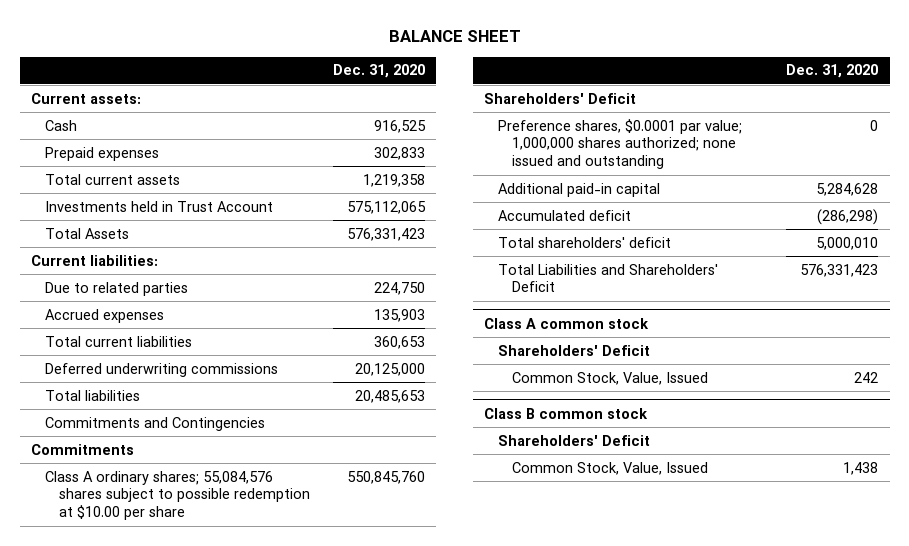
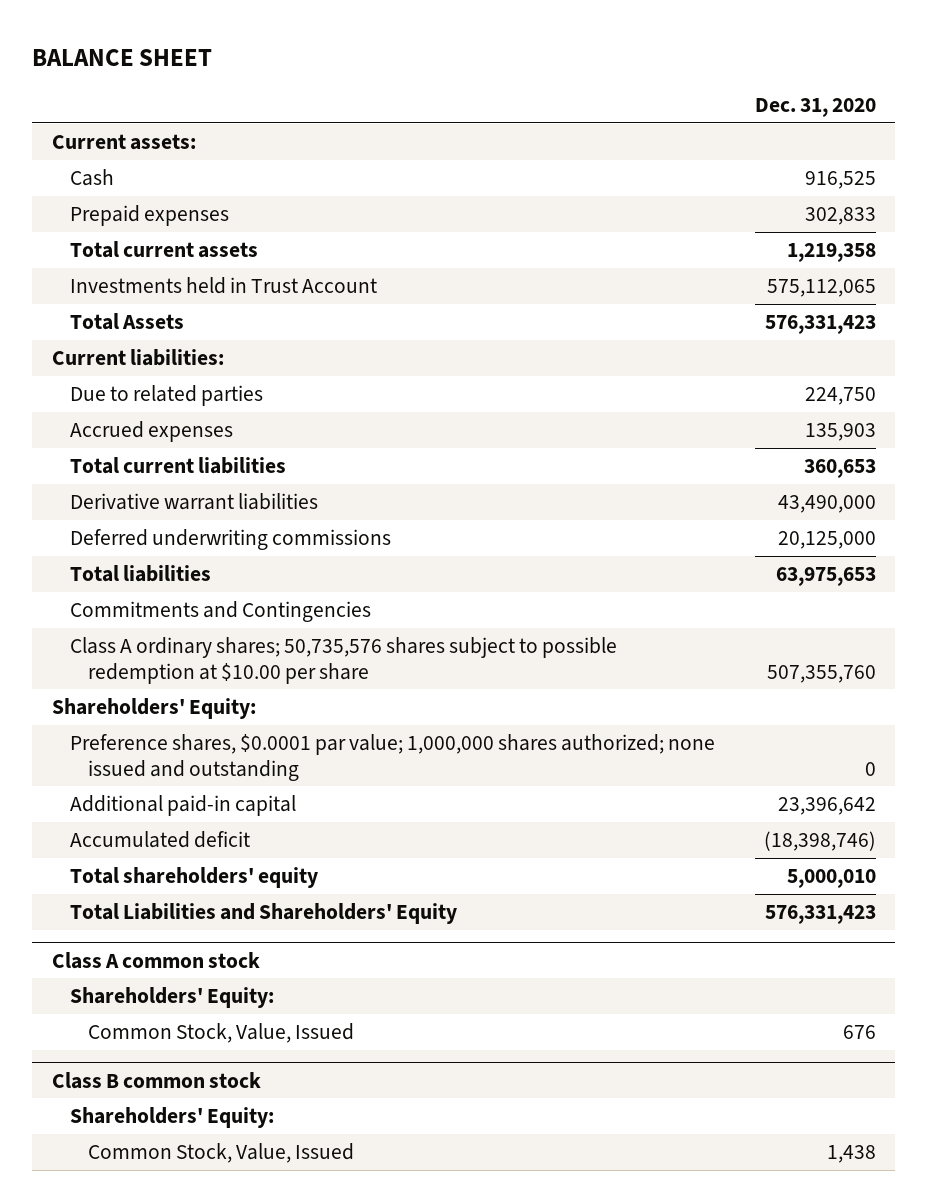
none -> [70,492,319,510] Derivative warrant liabilities
[354,389,425,403] 20,485,653 -> [775,566,876,586] 63,975,653
[31,443,135,455] Commitments -> none
[45,470,310,521] Class A ordinary shares; 55,084,576 shares subject to possible redemption at $10.00 per share -> [70,636,618,684] Class A ordinary shares; 50,735,576 shares subject to possible redemption at $10.00 per share
[346,470,425,484] 550,845,760 -> [766,664,876,683] 507,355,760
[484,92,637,104] Shareholders' Deficit -> [51,697,256,719] Shareholders' Equity:
[816,182,879,196] 5,284,628 -> [777,796,876,815] 23,396,642
[817,208,879,225] (286,298) -> [763,830,876,851] (18,398,746)
[498,236,672,248] Total shareholders' deficit -> [70,866,319,888] Total shareholders' equity
[498,263,719,293] Total Liabilities and Shareholders' Deficit -> [70,902,458,924] Total Liabilities and Shareholders' Equity
[498,344,651,356] Shareholders' Deficit -> [70,986,275,1008] Shareholders' Equity:
[854,371,879,383] 242 -> [842,1024,876,1039] 676
[498,434,651,446] Shareholders' Deficit -> [70,1106,275,1128] Shareholders' Equity:

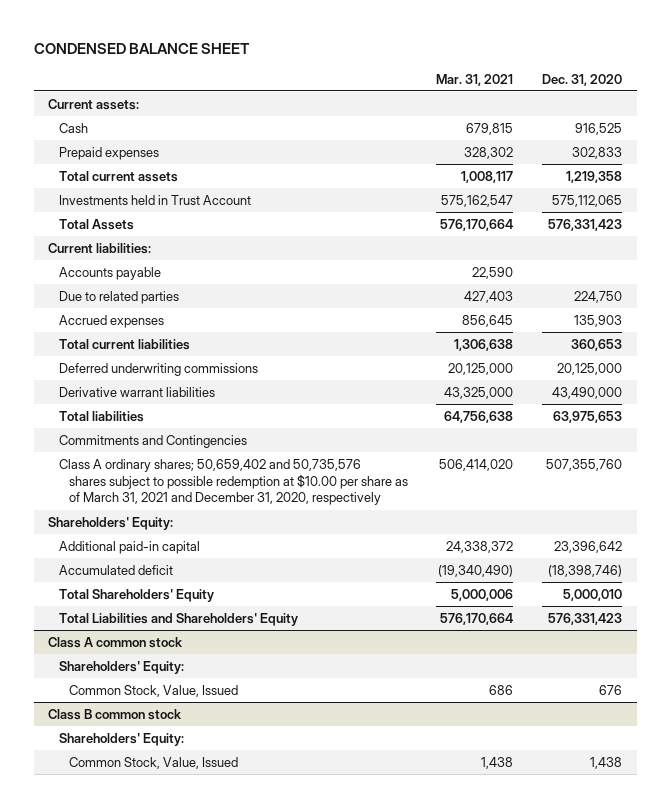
[31,48,212,66] BALANCE SHEET -> [33,43,250,55] CONDENSED BALANCE SHEET
none -> [436,73,514,86] Mar. 31, 2021
none -> [58,266,161,280] Accounts payable
[70,492,319,510] Derivative warrant liabilities -> [58,386,215,397] Derivative warrant liabilities
[70,636,618,684] Class A ordinary shares; 50,735,576 shares subject to possible redemption at $10.00 per share -> [58,458,408,506] Class A ordinary shares; 50,659,402 and 50,735,576 shares subject to possible redemption at $10.00 per share as of March 31, 2021 and December 31, 2020, respectively
[70,733,716,781] Preference shares, $0.0001 par value; 1,000,000 shares authorized; none issued and outstanding -> none
[70,866,319,888] Total shareholders' equity -> [58,588,214,602] Total Shareholders' Equity

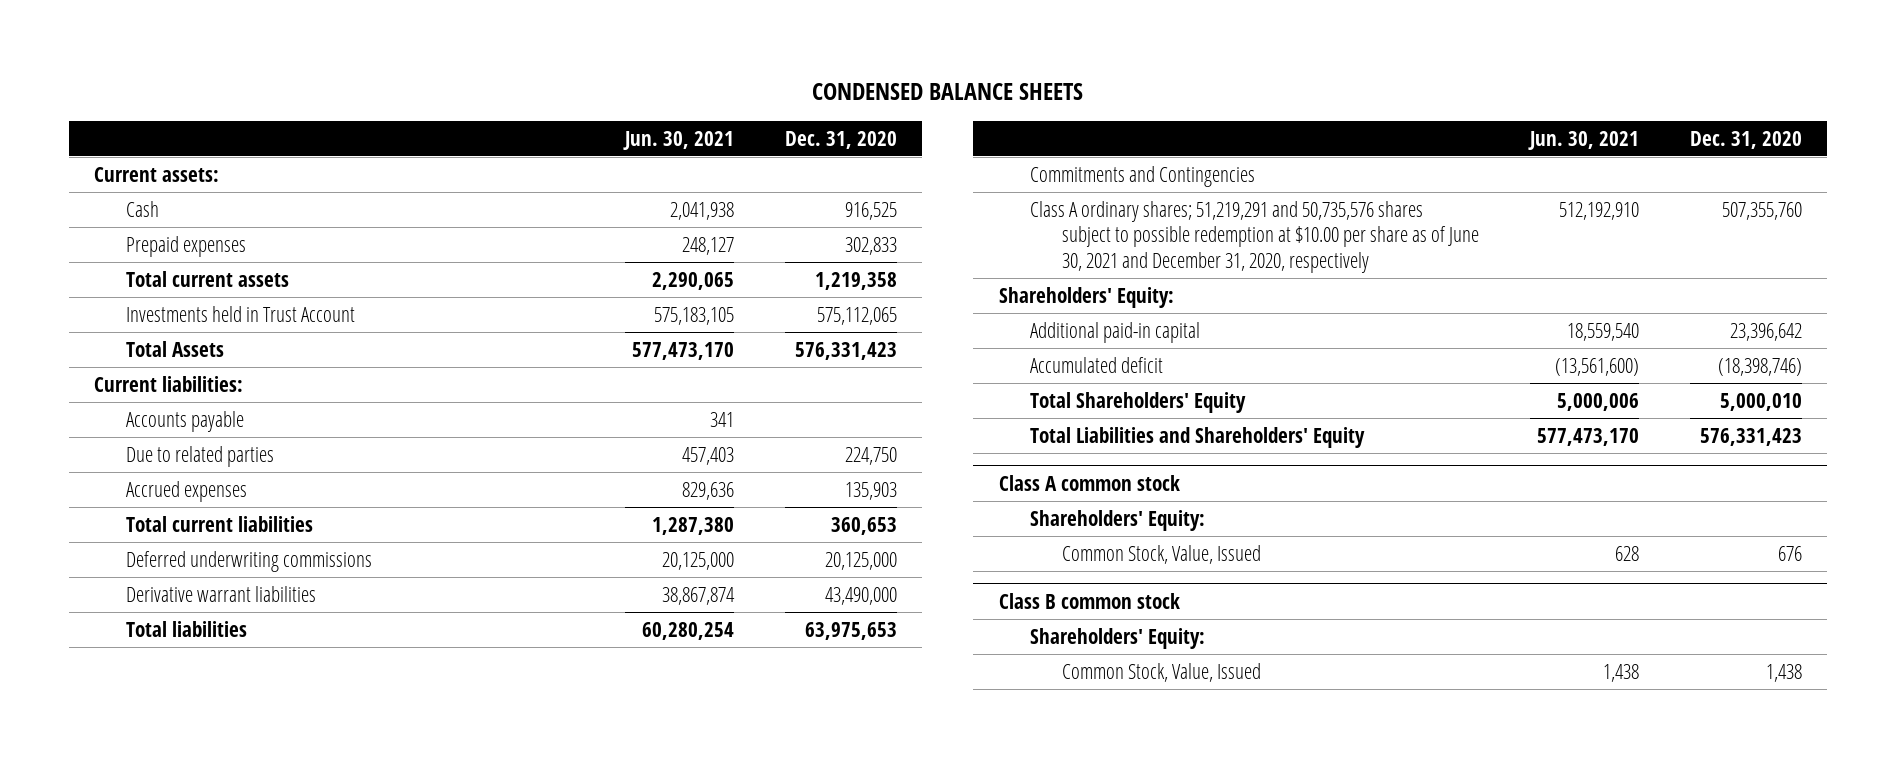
[33,43,250,55] CONDENSED BALANCE SHEET -> [811,83,1083,101] CONDENSED BALANCE SHEETS
[436,73,514,86] Mar. 31, 2021 -> none
none -> [622,130,734,150] Jun. 30, 2021
[58,458,408,506] Class A ordinary shares; 50,659,402 and 50,735,576 shares subject to possible redemption at $10.00 per share as of March 31, 2021 and December 31, 2020, respectively -> [1030,200,1479,273] Class A ordinary shares; 51,219,291 and 50,735,576 shares subject to possible redemption at $10.00 per share as of June 30, 2021 and December 31, 2020, respectively

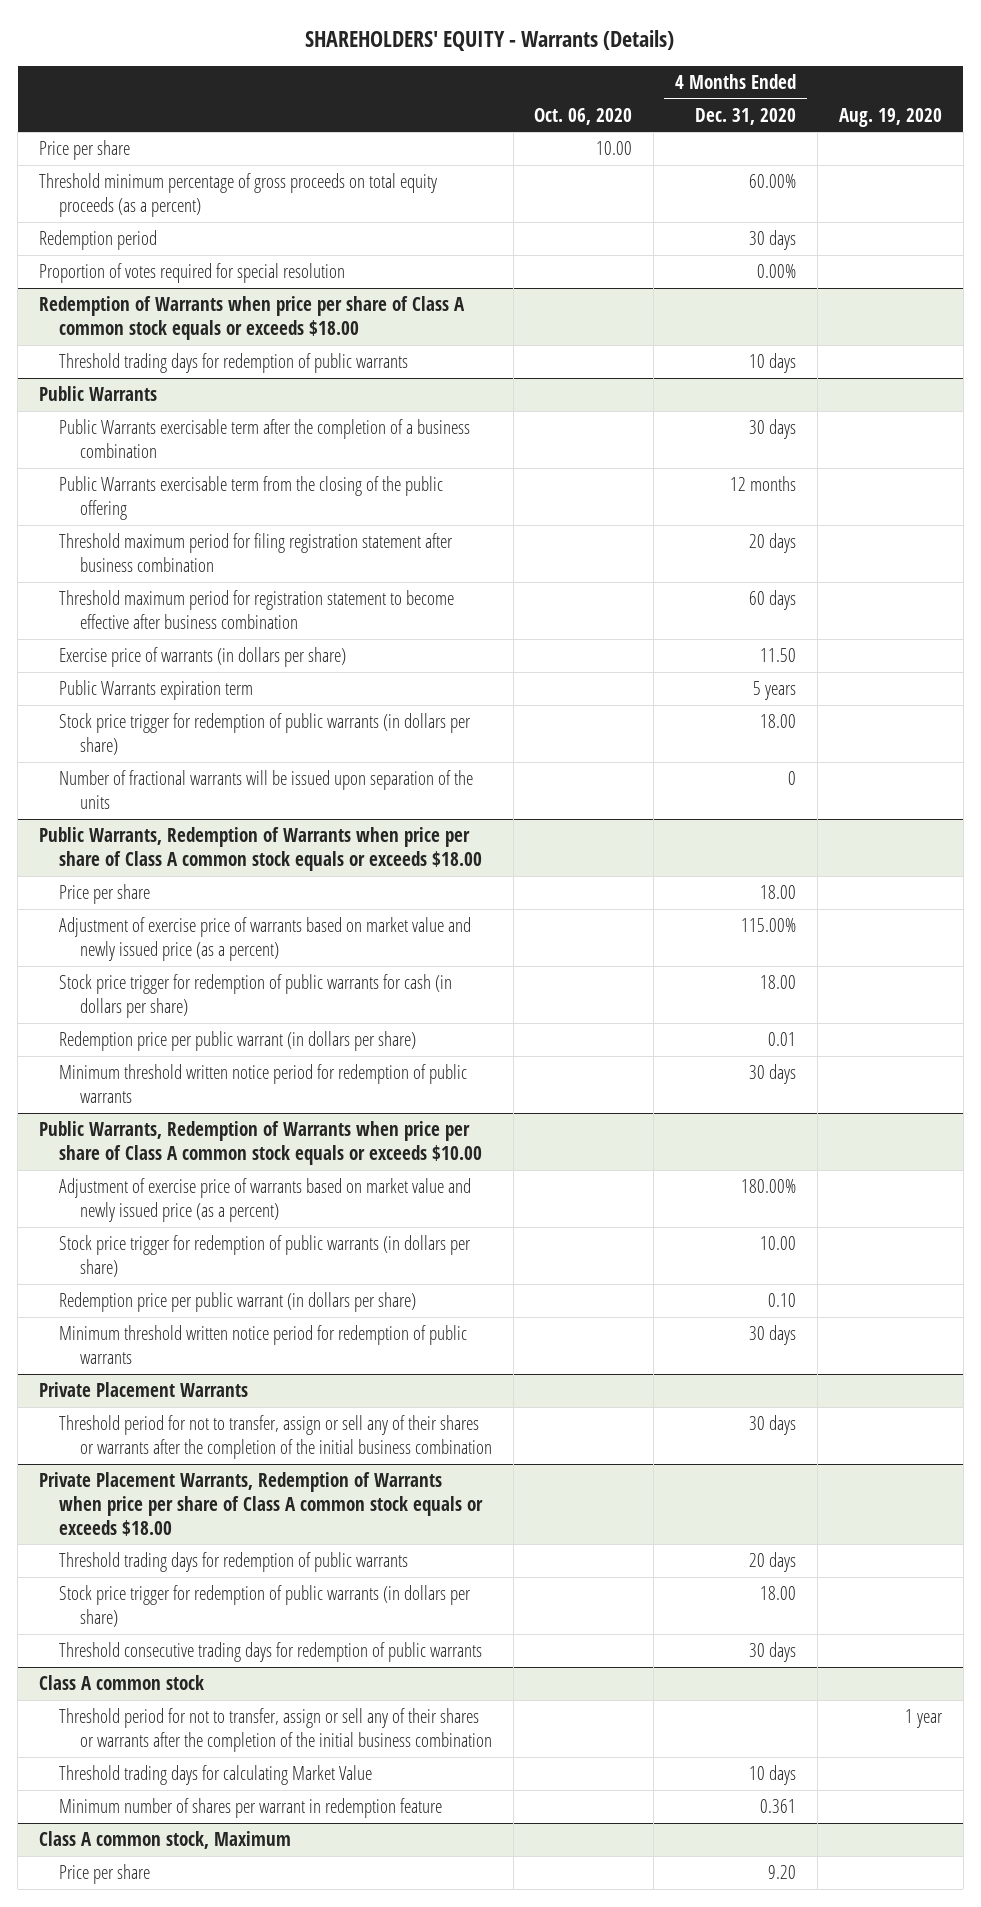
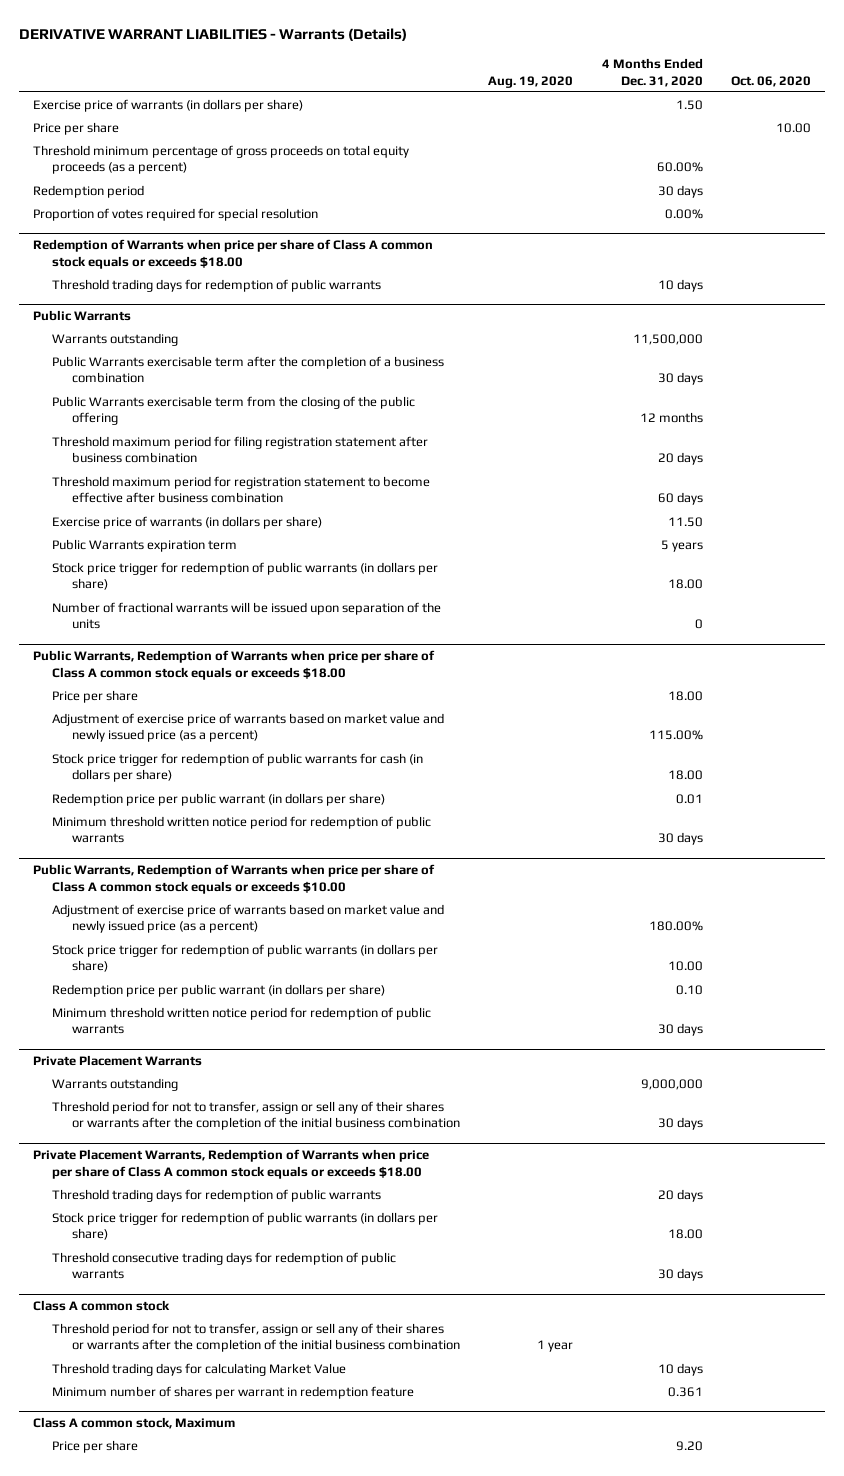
[305,29,675,51] SHAREHOLDERS' EQUITY - Warrants (Details) -> [19,28,408,42] DERIVATIVE WARRANT LIABILITIES - Warrants (Details)
none -> [33,98,304,112] Exercise price of warrants (in dollars per share)
none -> [52,332,179,346] Warrants outstanding
none -> [52,1077,179,1091] Warrants outstanding

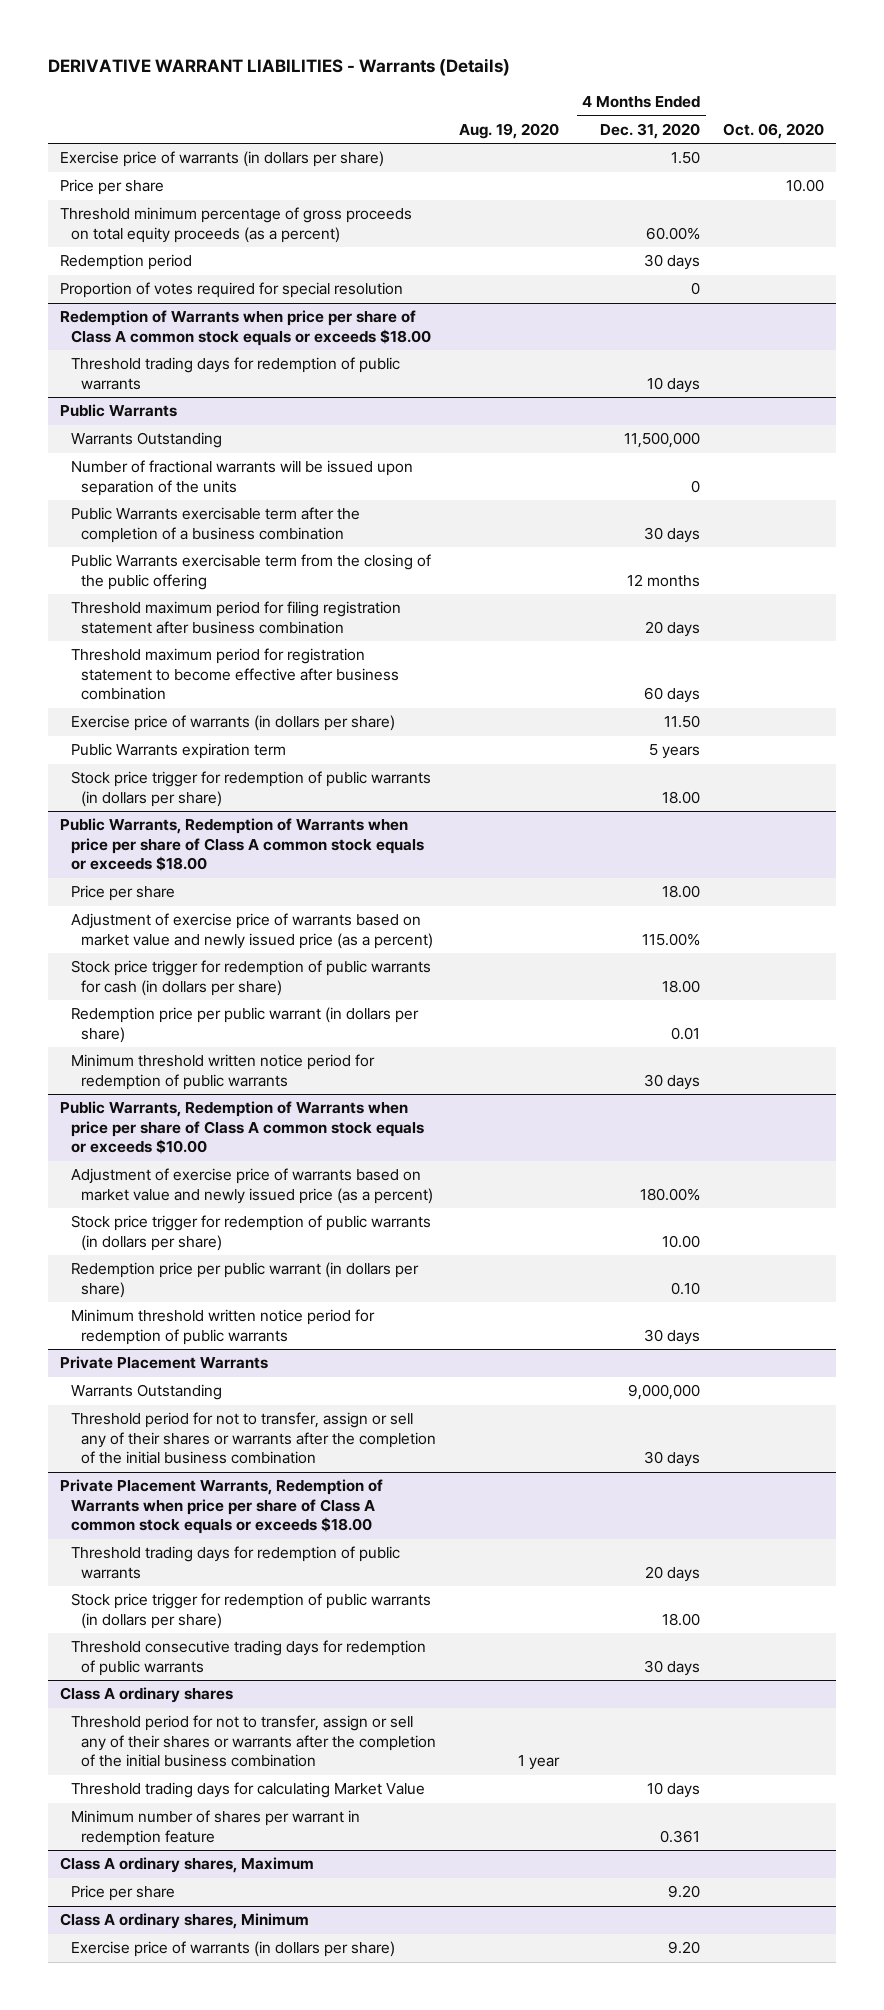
[664,208,703,219] 0.00% -> [691,282,701,296] 0
[52,332,179,346] Warrants outstanding -> [70,432,222,449] Warrants Outstanding
[52,601,442,630] Number of fractional warrants will be issued upon separation of the units -> [70,460,413,496] Number of fractional warrants will be issued upon separation of the units
[52,1077,179,1091] Warrants outstanding -> [70,1384,222,1401] Warrants Outstanding
[33,1300,171,1312] Class A common stock -> [59,1687,233,1704] Class A ordinary shares
[33,1417,236,1430] Class A common stock, Maximum -> none
none -> [59,1857,314,1874] Class A ordinary shares, Maximum
none -> [59,1913,309,1930] Class A ordinary shares, Minimum
none -> [70,1941,395,1958] Exercise price of warrants (in dollars per share)

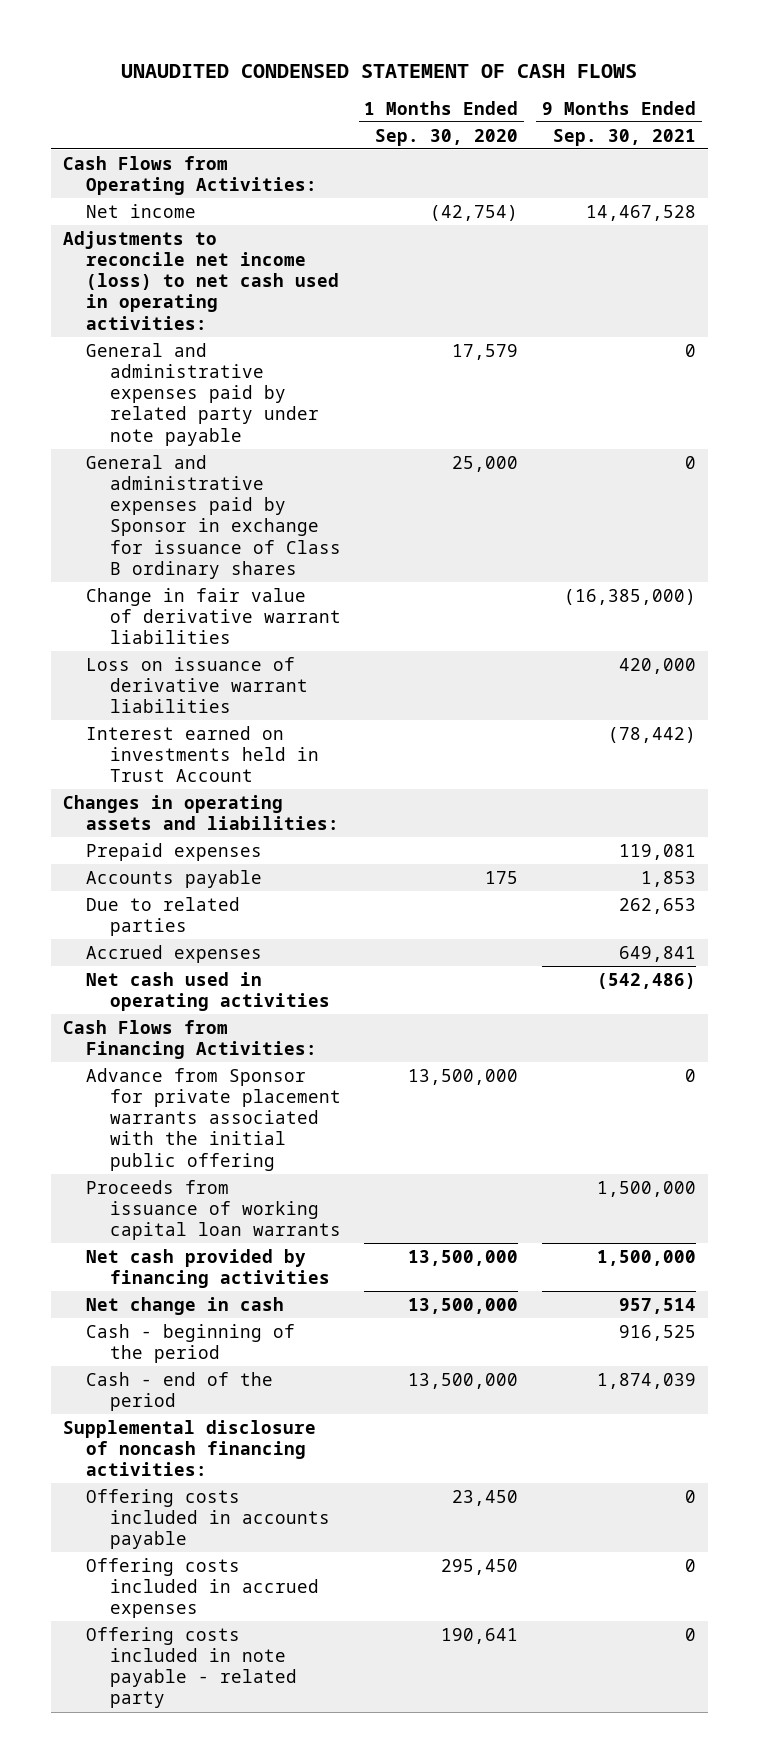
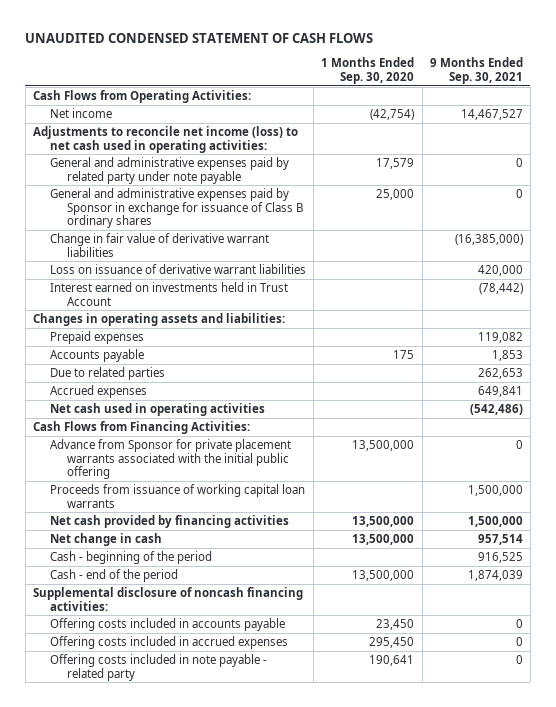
[586,204,697,221] 14,467,528 -> [460,109,523,121] 14,467,527
[619,843,697,860] 119,081 -> [477,332,523,344] 119,082

